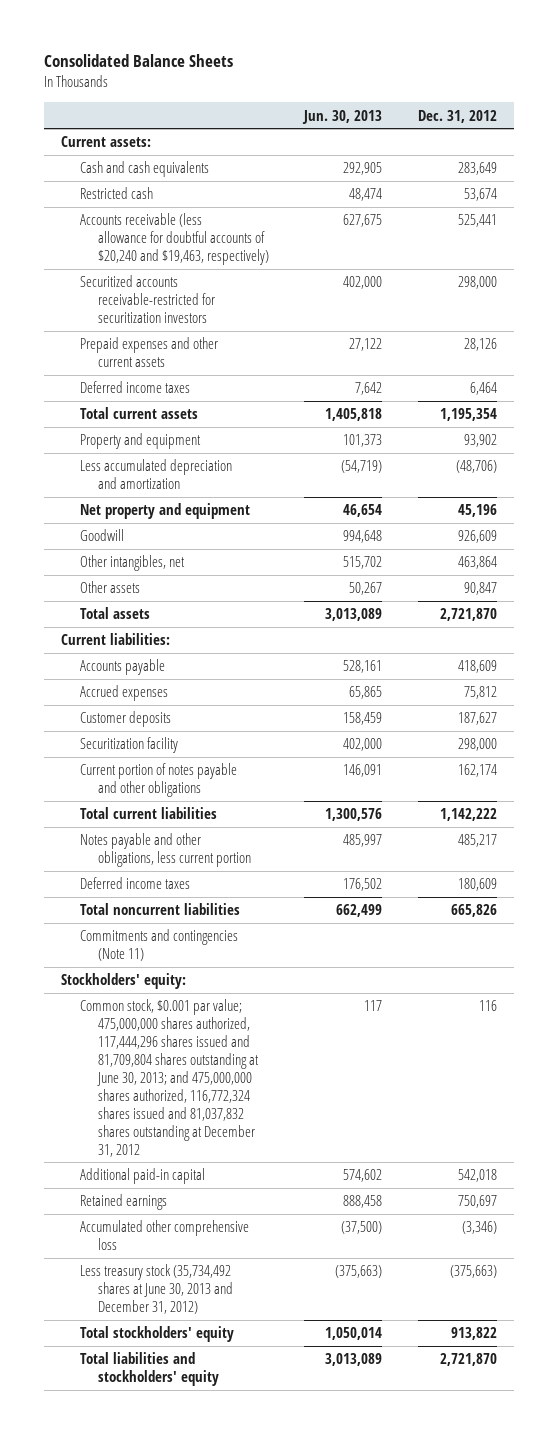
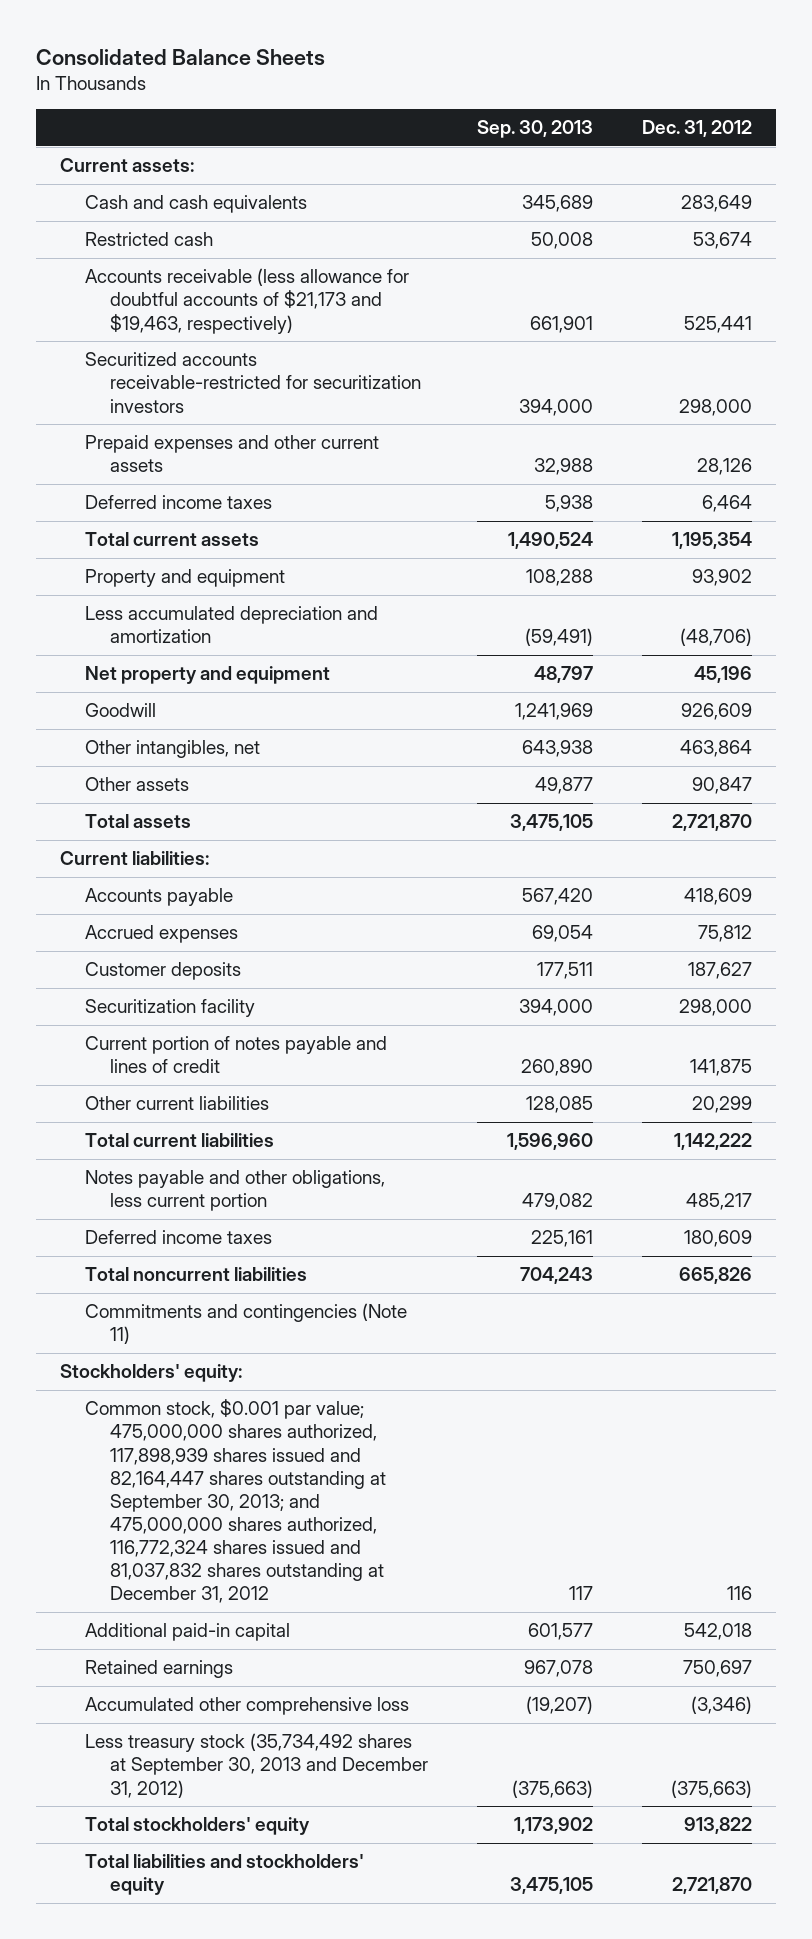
[302,109,383,124] Jun. 30, 2013 -> none
none -> [476,120,593,139] Sep. 30, 2013
[79,213,270,266] Accounts receivable (less allowance for doubtful accounts of $20,240 and $19,463, respectively) -> [84,268,409,334] Accounts receivable (less allowance for doubtful accounts of $21,173 and $19,463, respectively)
[79,763,237,798] Current portion of notes payable and other obligations -> [84,1036,387,1074] Current portion of notes payable and lines of credit
[457,764,497,778] 162,174 -> [689,1059,752,1077] 141,875
none -> [84,1096,269,1111] Other current liabilities
[79,999,260,1157] Common stock, $0.001 par value; 475,000,000 shares authorized, 117,444,296 shares issued and 81,709,804 shares outstanding at June 30, 2013; and 475,000,000 shares authorized, 116,772,324 shares issued and 81,037,832 shares outstanding at December 31, 2012 -> [84,1399,386,1604] Common stock, $0.001 par value; 475,000,000 shares authorized, 117,898,939 shares issued and 82,164,447 shares outstanding at September 30, 2013; and 475,000,000 shares authorized, 116,772,324 shares issued and 81,037,832 shares outstanding at December 31, 2012
[79,1264,234,1315] Less treasury stock (35,734,492 shares at June 30, 2013 and December 31, 2012) -> [84,1733,428,1798] Less treasury stock (35,734,492 shares at September 30, 2013 and December 31, 2012)

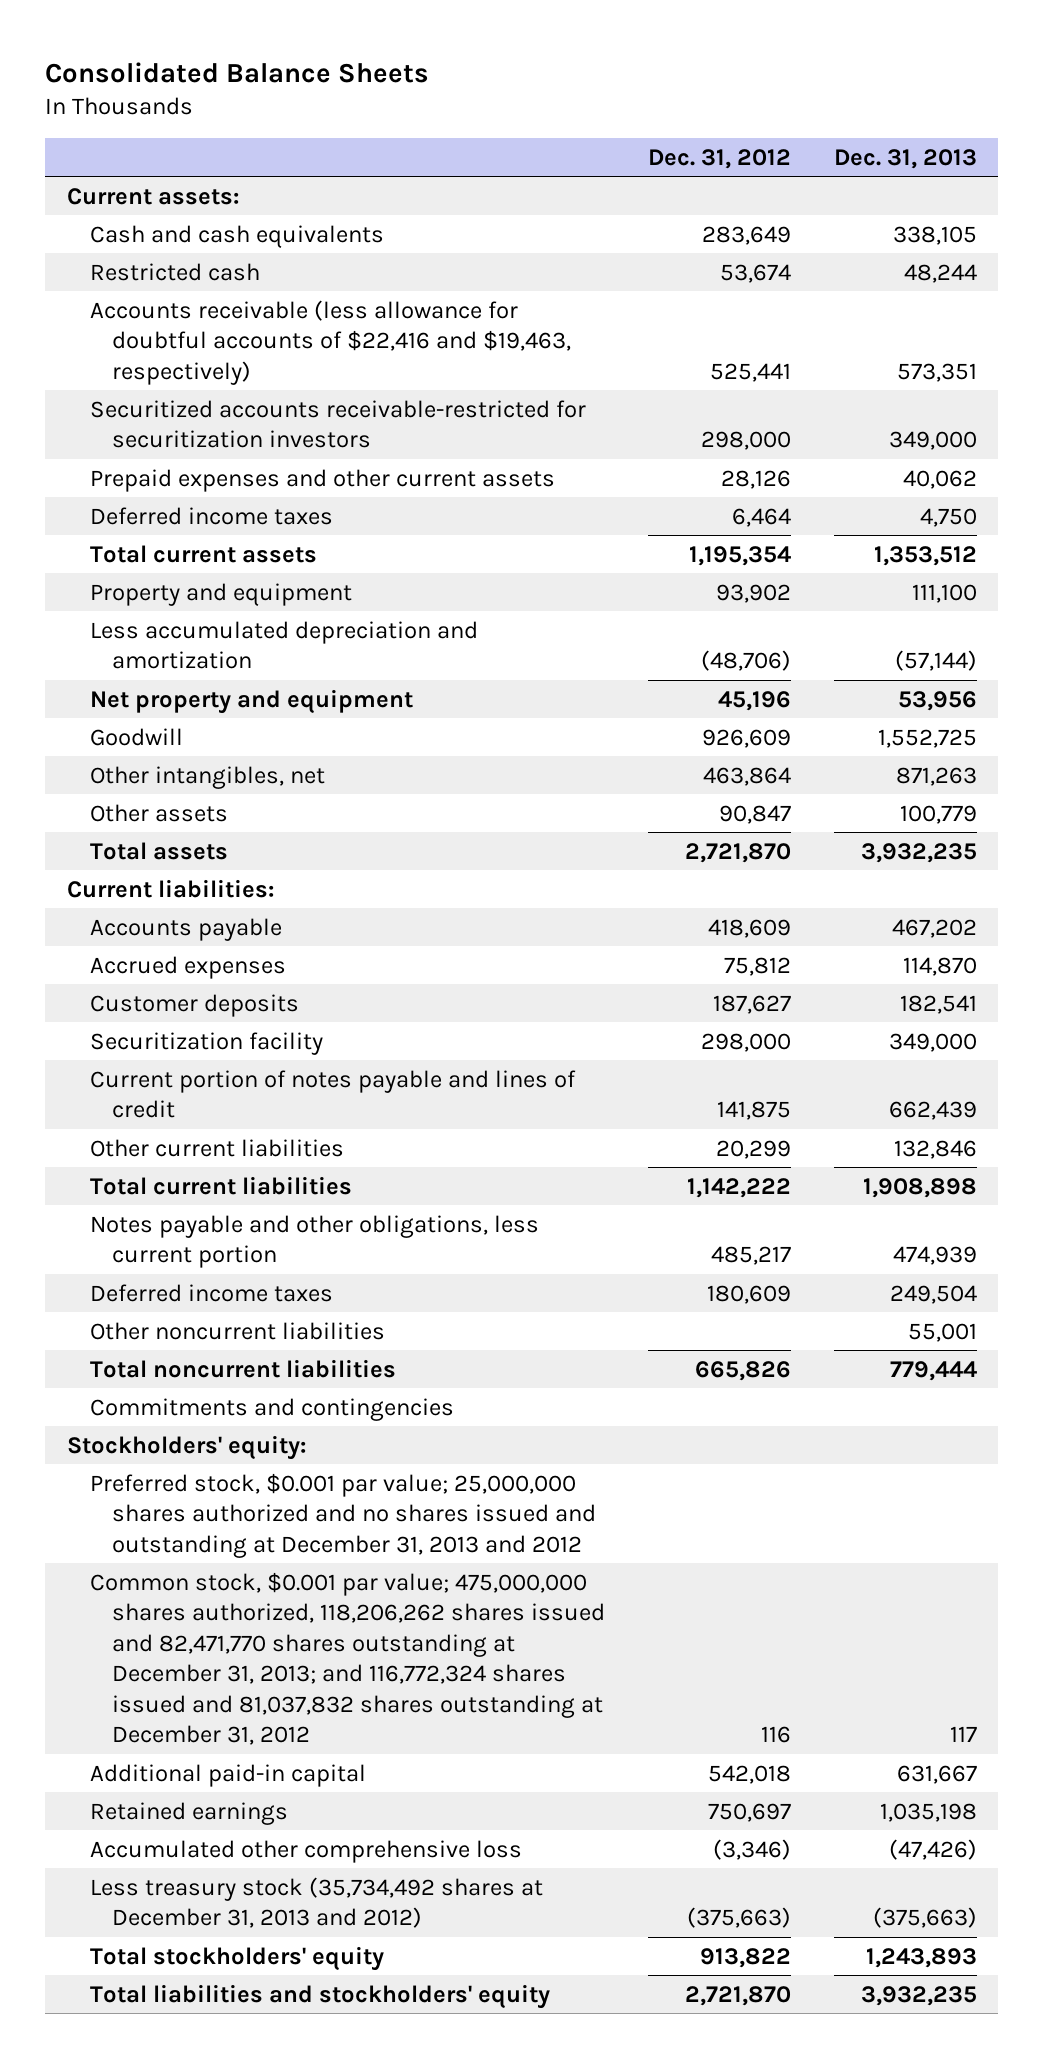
[476,120,593,139] Sep. 30, 2013 -> none
none -> [834,148,978,169] Dec. 31, 2013
[84,268,409,334] Accounts receivable (less allowance for doubtful accounts of $21,173 and $19,463, respectively) -> [89,299,572,385] Accounts receivable (less allowance for doubtful accounts of $22,416 and $19,463, respectively)
none -> [89,1321,385,1340] Other noncurrent liabilities
[84,1303,407,1345] Commitments and contingencies (Note 11) -> [89,1397,454,1421] Commitments and contingencies
none -> [89,1472,597,1558] Preferred stock, $0.001 par value; 25,000,000 shares authorized and no shares issued and outstanding at December 31, 2013 and 2012
[84,1399,386,1604] Common stock, $0.001 par value; 475,000,000 shares authorized, 117,898,939 shares issued and 82,164,447 shares outstanding at September 30, 2013; and 475,000,000 shares authorized, 116,772,324 shares issued and 81,037,832 shares outstanding at December 31, 2012 -> [89,1571,606,1745] Common stock, $0.001 par value; 475,000,000 shares authorized, 118,206,262 shares issued and 82,471,770 shares outstanding at December 31, 2013; and 116,772,324 shares issued and 81,037,832 shares outstanding at December 31, 2012
[84,1733,428,1798] Less treasury stock (35,734,492 shares at September 30, 2013 and December 31, 2012) -> [89,1876,543,1929] Less treasury stock (35,734,492 shares at December 31, 2013 and 2012)

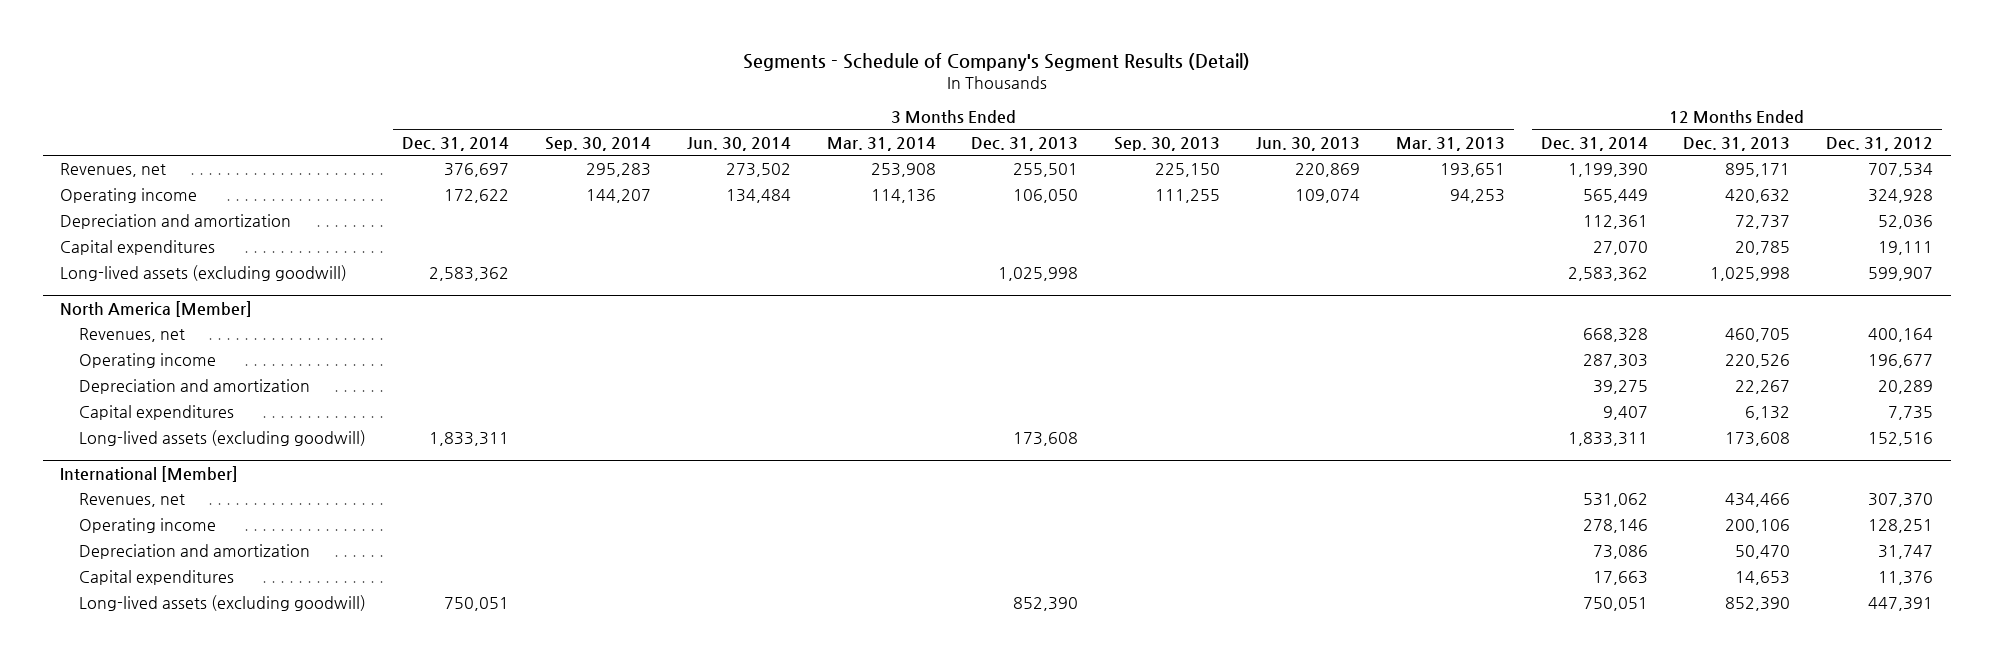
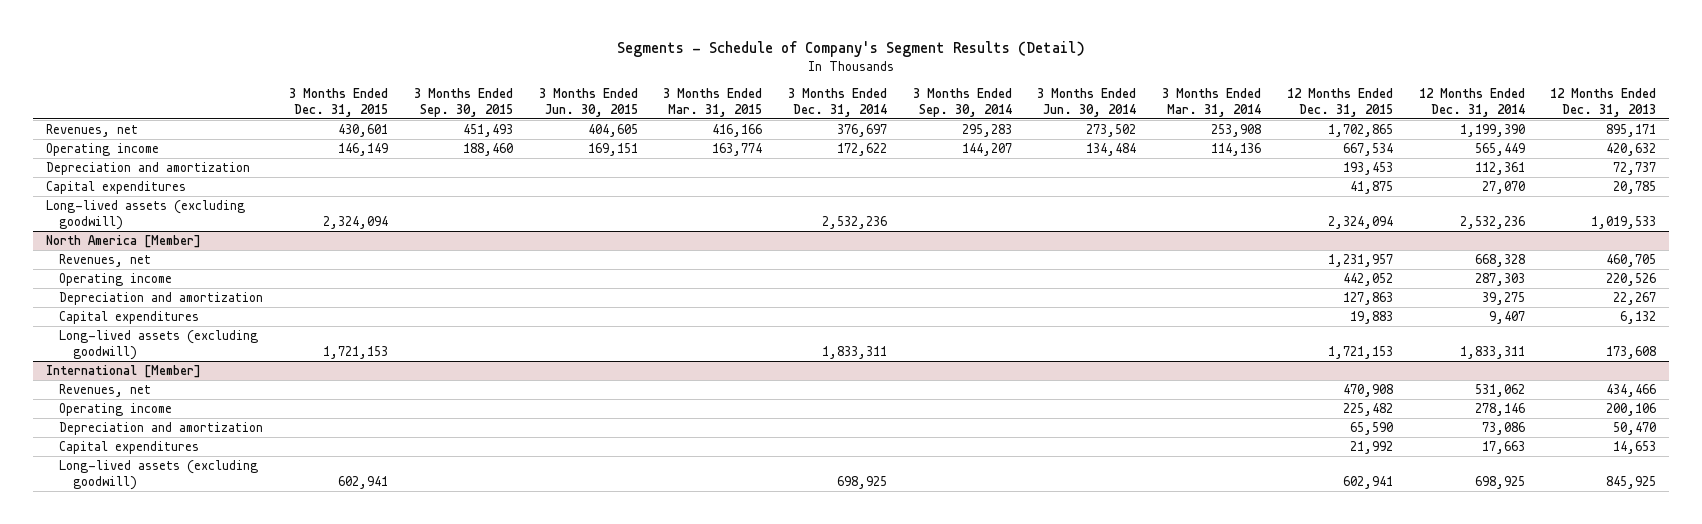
[971,136,1079,151] Dec. 31, 2013 -> none
[1114,136,1221,151] Sep. 30, 2013 -> none
[1256,136,1361,151] Jun. 30, 2013 -> none
[1395,136,1505,151] Mar. 31, 2013 -> none
[1826,136,1934,151] Dec. 31, 2012 -> none
none -> [289,87,389,117] 3 Months Ended Dec. 31, 2015
none -> [413,87,513,117] 3 Months Ended Sep. 30, 2015
none -> [538,87,638,117] 3 Months Ended Jun. 30, 2015
none -> [663,87,763,117] 3 Months Ended Mar. 31, 2015
none -> [1286,87,1393,117] 12 Months Ended Dec. 31, 2015
[429,267,510,282] 2,583,362 -> [821,215,887,229] 2,532,236
[1567,267,1648,282] 2,583,362 -> [1459,215,1525,229] 2,532,236
[1710,267,1791,282] 1,025,998 -> [1591,215,1657,229] 1,019,533
[444,597,510,612] 750,051 -> [836,475,887,489] 698,925
[1582,597,1648,612] 750,051 -> [1474,475,1525,489] 698,925
[1725,597,1791,612] 852,390 -> [1606,475,1657,489] 845,925

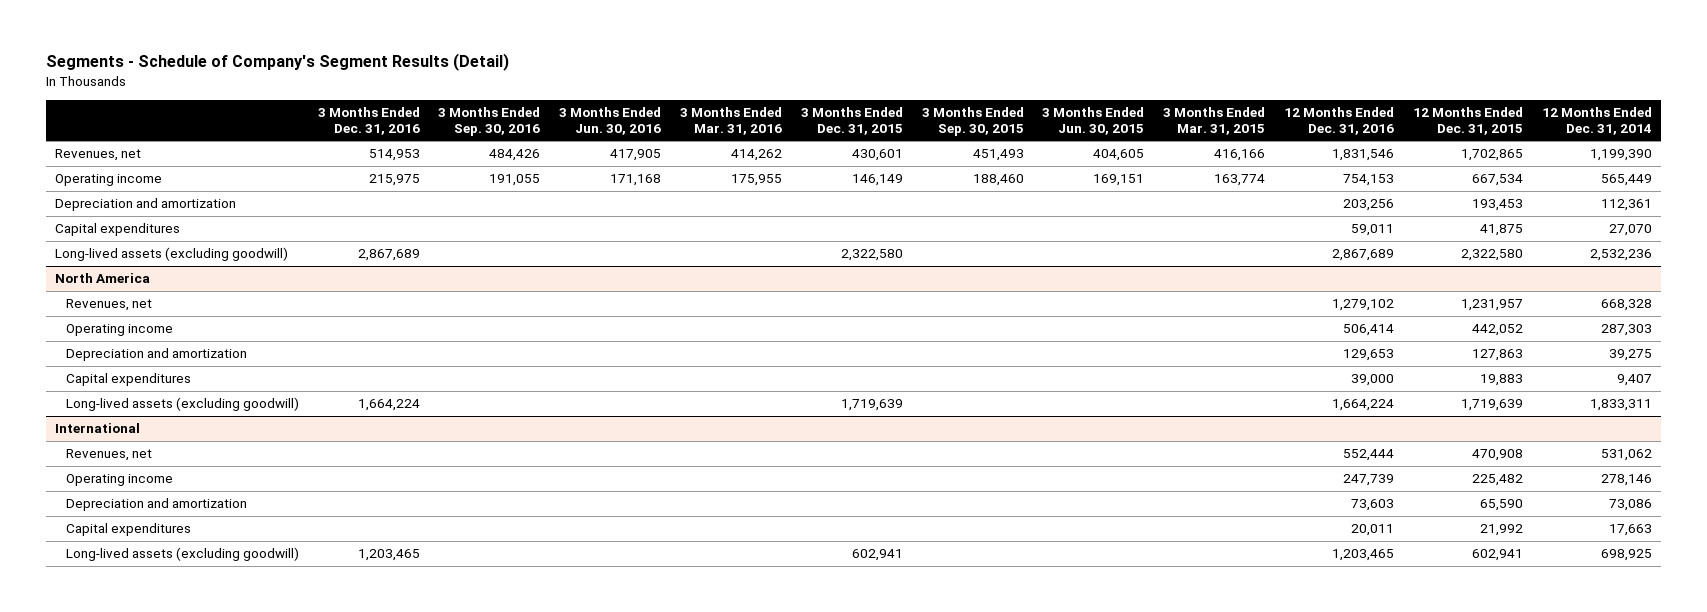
[787,87,887,117] 3 Months Ended Dec. 31, 2014 -> none
[912,87,1012,117] 3 Months Ended Sep. 30, 2014 -> none
[1037,87,1137,117] 3 Months Ended Jun. 30, 2014 -> none
[1162,87,1262,117] 3 Months Ended Mar. 31, 2014 -> none
[1550,87,1657,117] 12 Months Ended Dec. 31, 2013 -> none
none -> [317,106,420,135] 3 Months Ended Dec. 31, 2016
none -> [438,106,541,136] 3 Months Ended Sep. 30, 2016
none -> [559,106,662,135] 3 Months Ended Jun. 30, 2016
none -> [679,106,782,135] 3 Months Ended Mar. 31, 2016
none -> [1283,106,1394,135] 12 Months Ended Dec. 31, 2016
[323,215,389,229] 2,324,094 -> [840,249,903,262] 2,322,580
[1327,215,1393,229] 2,324,094 -> [1460,249,1523,262] 2,322,580
[45,235,201,249] North America [Member] -> [55,273,151,284] North America
[323,345,389,359] 1,721,153 -> [840,399,903,412] 1,719,639
[1327,345,1393,359] 1,721,153 -> [1460,399,1523,412] 1,719,639
[45,365,201,379] International [Member] -> [55,423,141,434] International

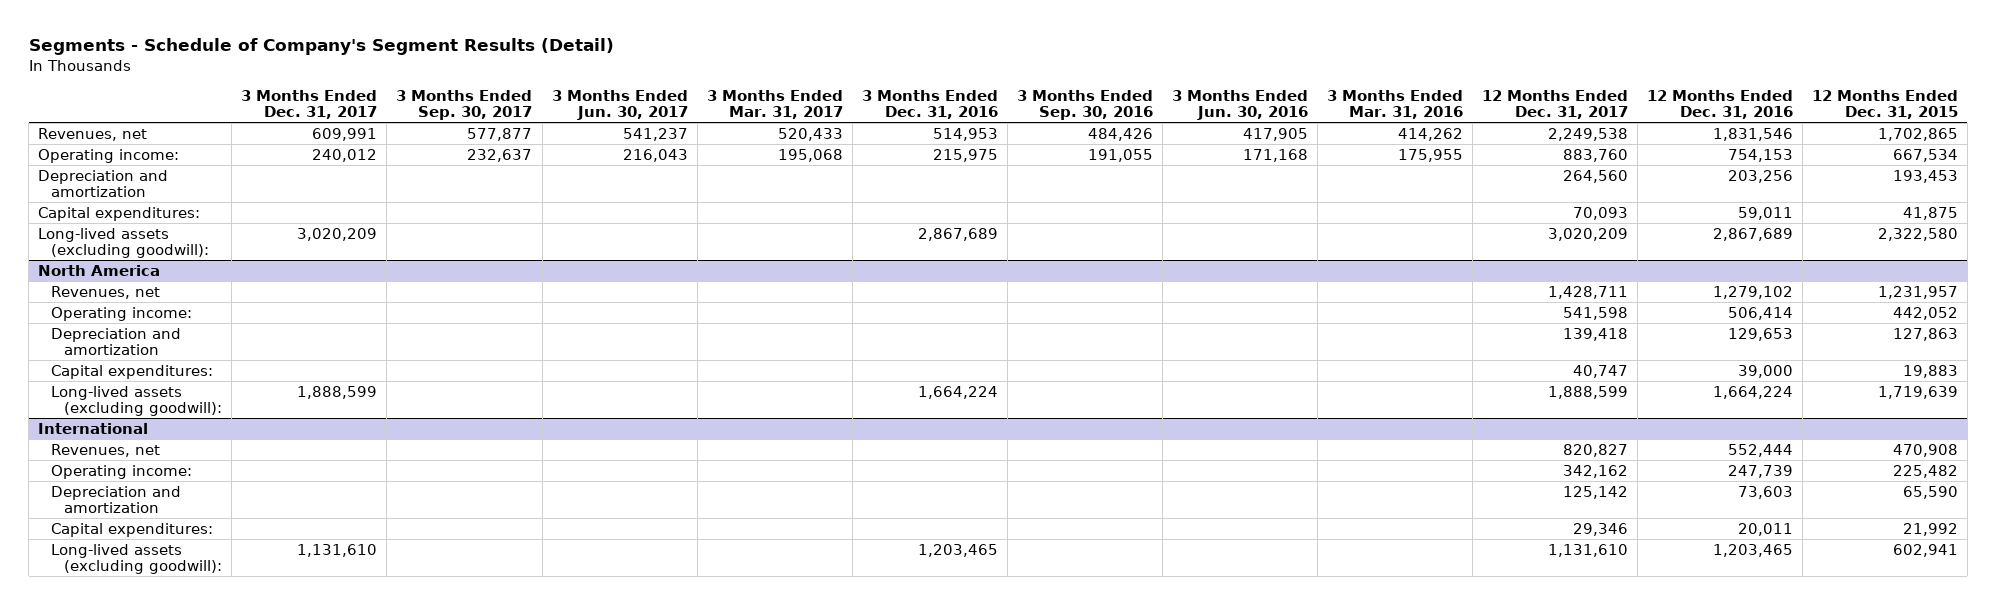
[800,106,903,135] 3 Months Ended Dec. 31, 2015 -> none
[921,106,1024,136] 3 Months Ended Sep. 30, 2015 -> none
[1042,106,1145,135] 3 Months Ended Jun. 30, 2015 -> none
[1163,106,1266,135] 3 Months Ended Mar. 31, 2015 -> none
[1541,106,1652,135] 12 Months Ended Dec. 31, 2014 -> none
none -> [241,89,378,120] 3 Months Ended Dec. 31, 2017
none -> [396,89,533,121] 3 Months Ended Sep. 30, 2017
none -> [551,89,688,121] 3 Months Ended Jun. 30, 2017
none -> [706,89,843,120] 3 Months Ended Mar. 31, 2017
none -> [1481,89,1628,120] 12 Months Ended Dec. 31, 2017
[55,174,163,187] Operating income -> [38,148,180,163] Operating income:
[55,223,181,237] Capital expenditures -> [38,206,201,221] Capital expenditures:
[55,247,289,262] Long-lived assets (excluding goodwill) -> [38,227,210,259] Long-lived assets (excluding goodwill):
[65,324,173,337] Operating income -> [51,306,193,321] Operating income:
[65,373,191,387] Capital expenditures -> [51,364,214,379] Capital expenditures:
[65,397,299,412] Long-lived assets (excluding goodwill) -> [51,385,223,417] Long-lived assets (excluding goodwill):
[65,474,173,487] Operating income -> [51,464,193,479] Operating income:
[65,523,191,537] Capital expenditures -> [51,522,214,537] Capital expenditures:
[65,547,299,562] Long-lived assets (excluding goodwill) -> [51,543,223,575] Long-lived assets (excluding goodwill):

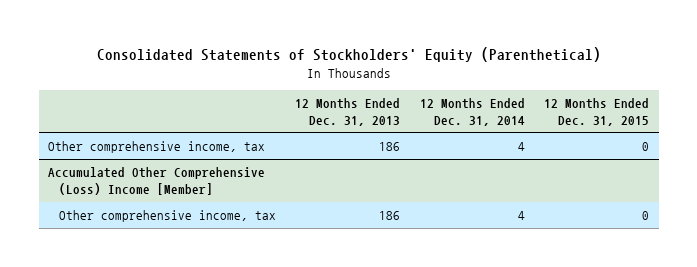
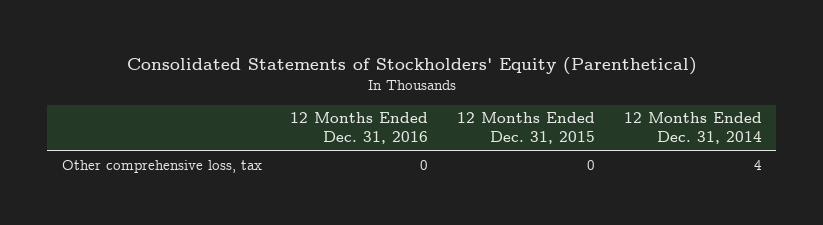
[295,97,401,126] 12 Months Ended Dec. 31, 2013 -> none
none -> [290,112,429,144] 12 Months Ended Dec. 31, 2016
[48,167,266,195] Accumulated Other Comprehensive (Loss) Income [Member] -> none
[58,210,276,223] Other comprehensive income, tax -> none
[48,141,266,154] Other comprehensive income, tax -> [61,159,262,173] Other comprehensive loss, tax

